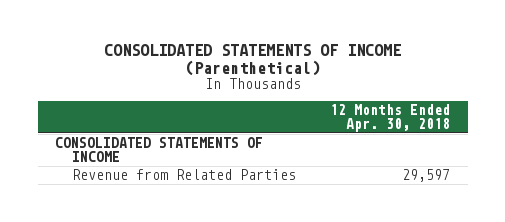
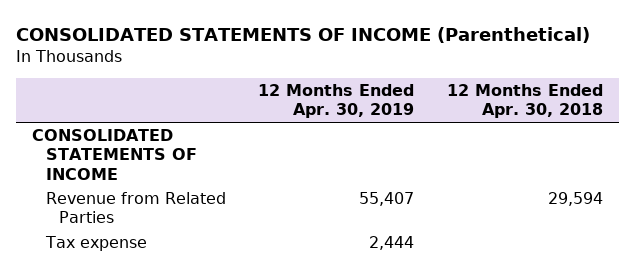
none -> [258,84,415,119] 12 Months Ended Apr. 30, 2019
[402,169,451,183] 29,597 -> [547,192,603,207] 29,594
none -> [44,236,147,252] Tax expense

